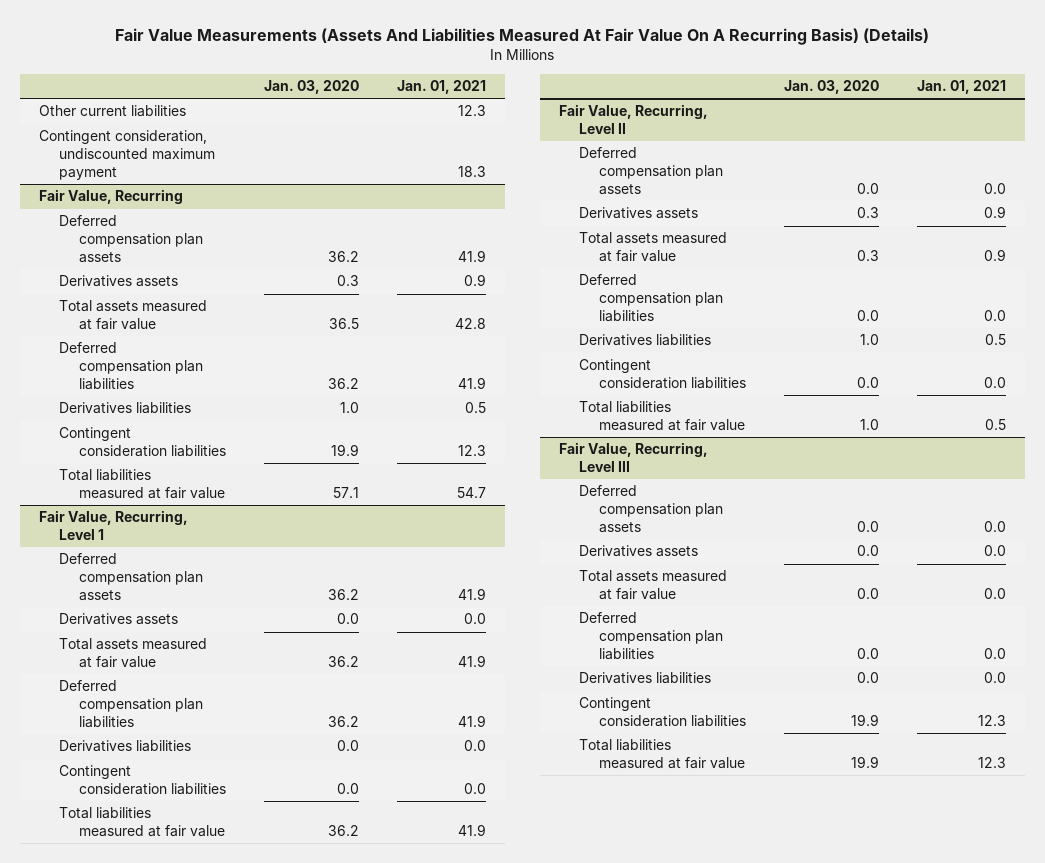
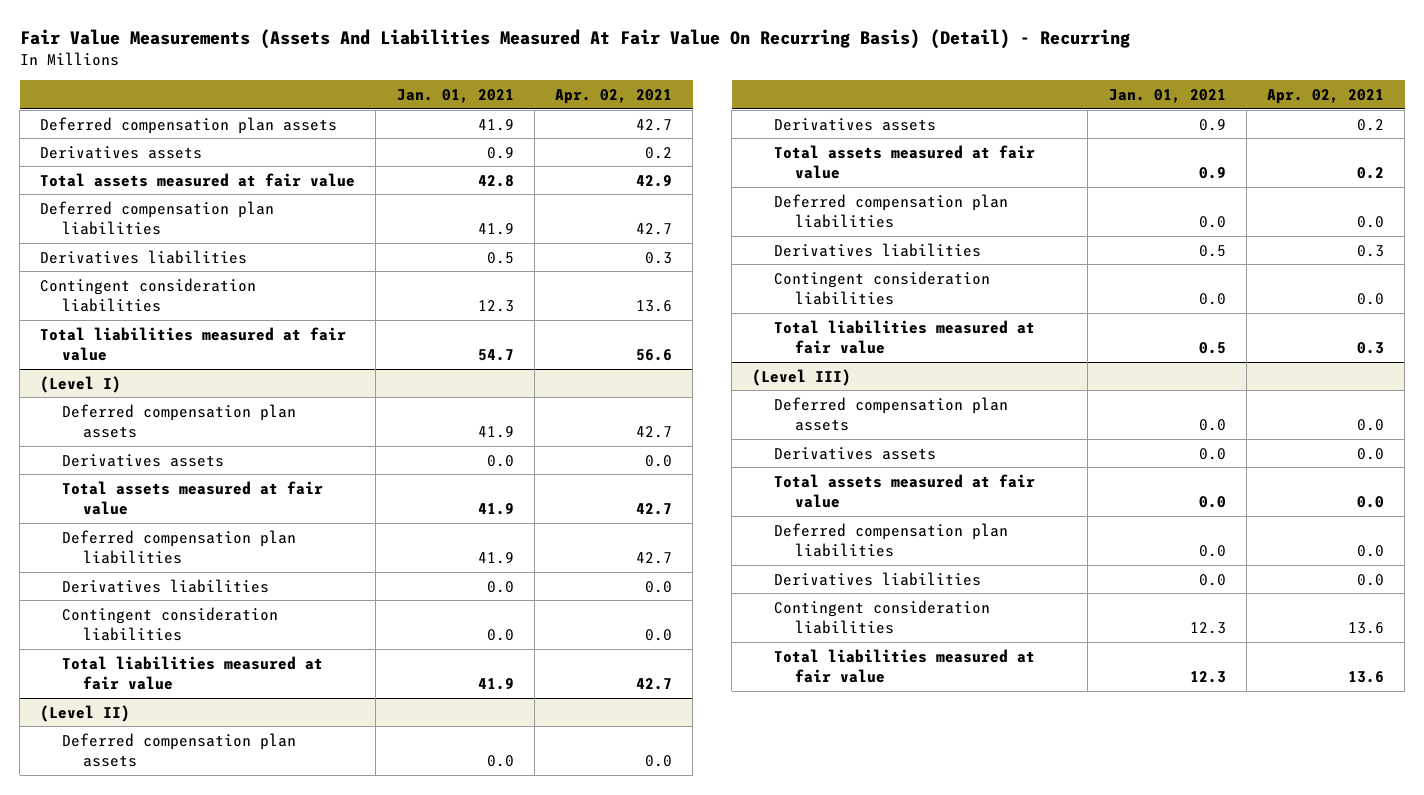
[115,28,930,46] Fair Value Measurements (Assets And Liabilities Measured At Fair Value On A Recurring Basis) (Details) -> [19,28,1130,49] Fair Value Measurements (Assets And Liabilities Measured At Fair Value On Recurring Basis) (Detail) - Recurring
[264,80,360,95] Jan. 03, 2020 -> none
none -> [554,88,672,104] Apr. 02, 2021
[38,105,186,118] Other current liabilities -> none
[38,130,215,180] Contingent consideration, undiscounted maximum payment -> none
[38,189,183,205] Fair Value, Recurring -> none
[38,510,188,541] Fair Value, Recurring, Level 1 -> none
none -> [40,375,122,393] (Level I)
[558,104,708,135] Fair Value, Recurring, Level II -> none
none -> [40,704,131,722] (Level II)
[558,442,708,473] Fair Value, Recurring, Level III -> none
none -> [752,368,852,386] (Level III)

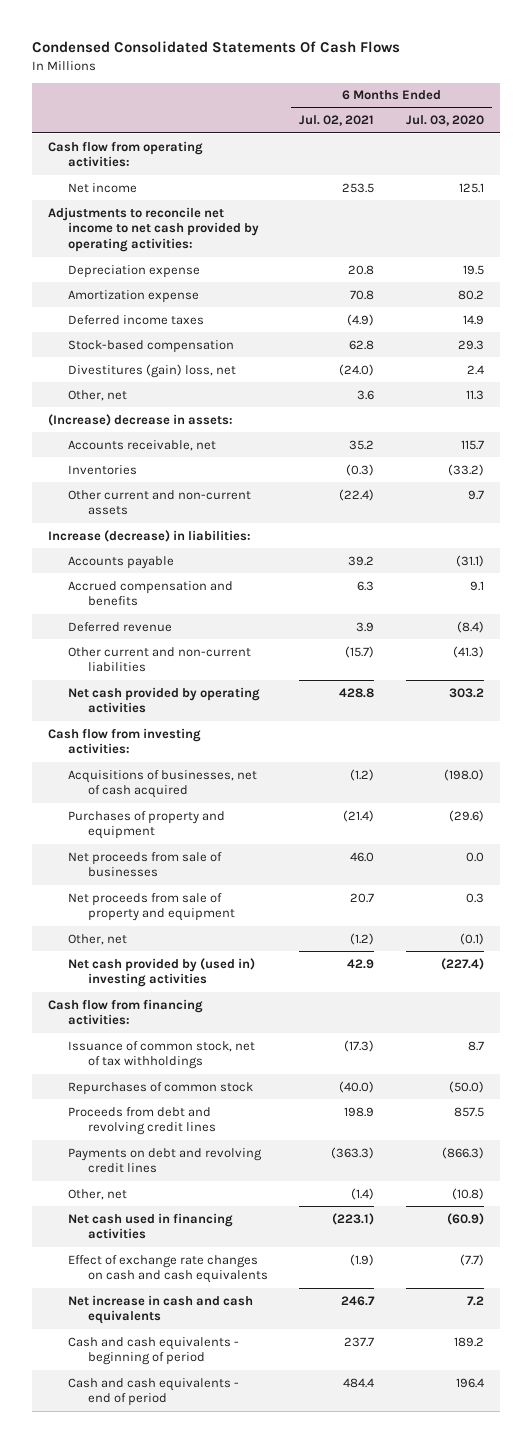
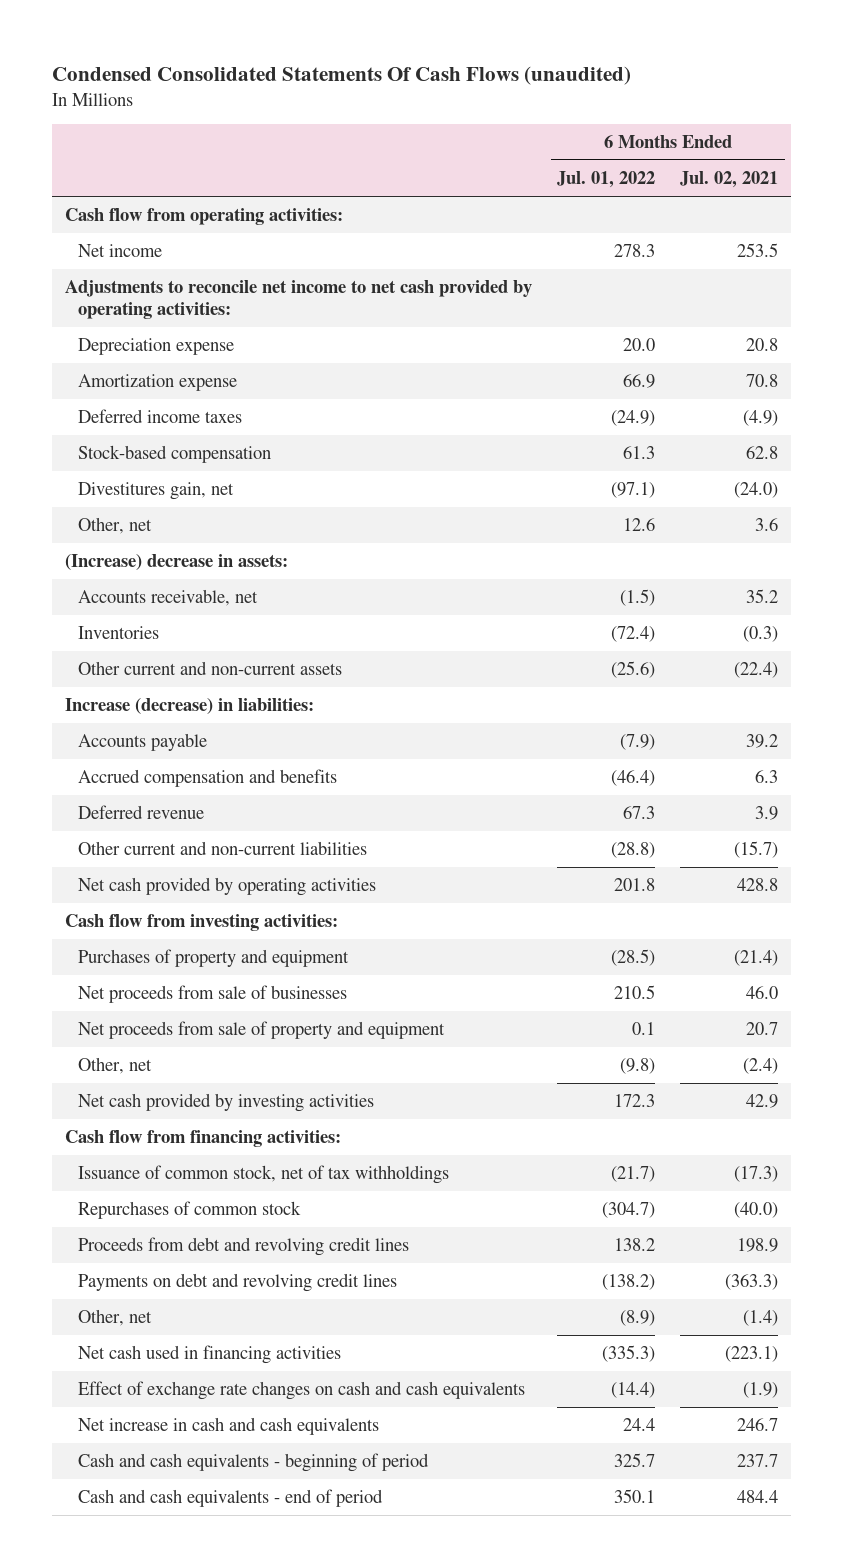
[31,41,400,54] Condensed Consolidated Statements Of Cash Flows -> [52,65,632,85] Condensed Consolidated Statements Of Cash Flows (unaudited)
[406,115,485,127] Jul. 03, 2020 -> none
none -> [557,171,656,189] Jul. 01, 2022
[67,363,236,378] Divestitures (gain) loss, net -> [78,482,235,501] Divestitures gain, net
[67,769,257,799] Acquisitions of businesses, net of cash acquired -> none
[350,932,375,945] (1.2) -> [743,1058,779,1075] (2.4)
[67,957,255,988] Net cash provided by (used in) investing activities -> [78,1093,375,1113] Net cash provided by investing activities

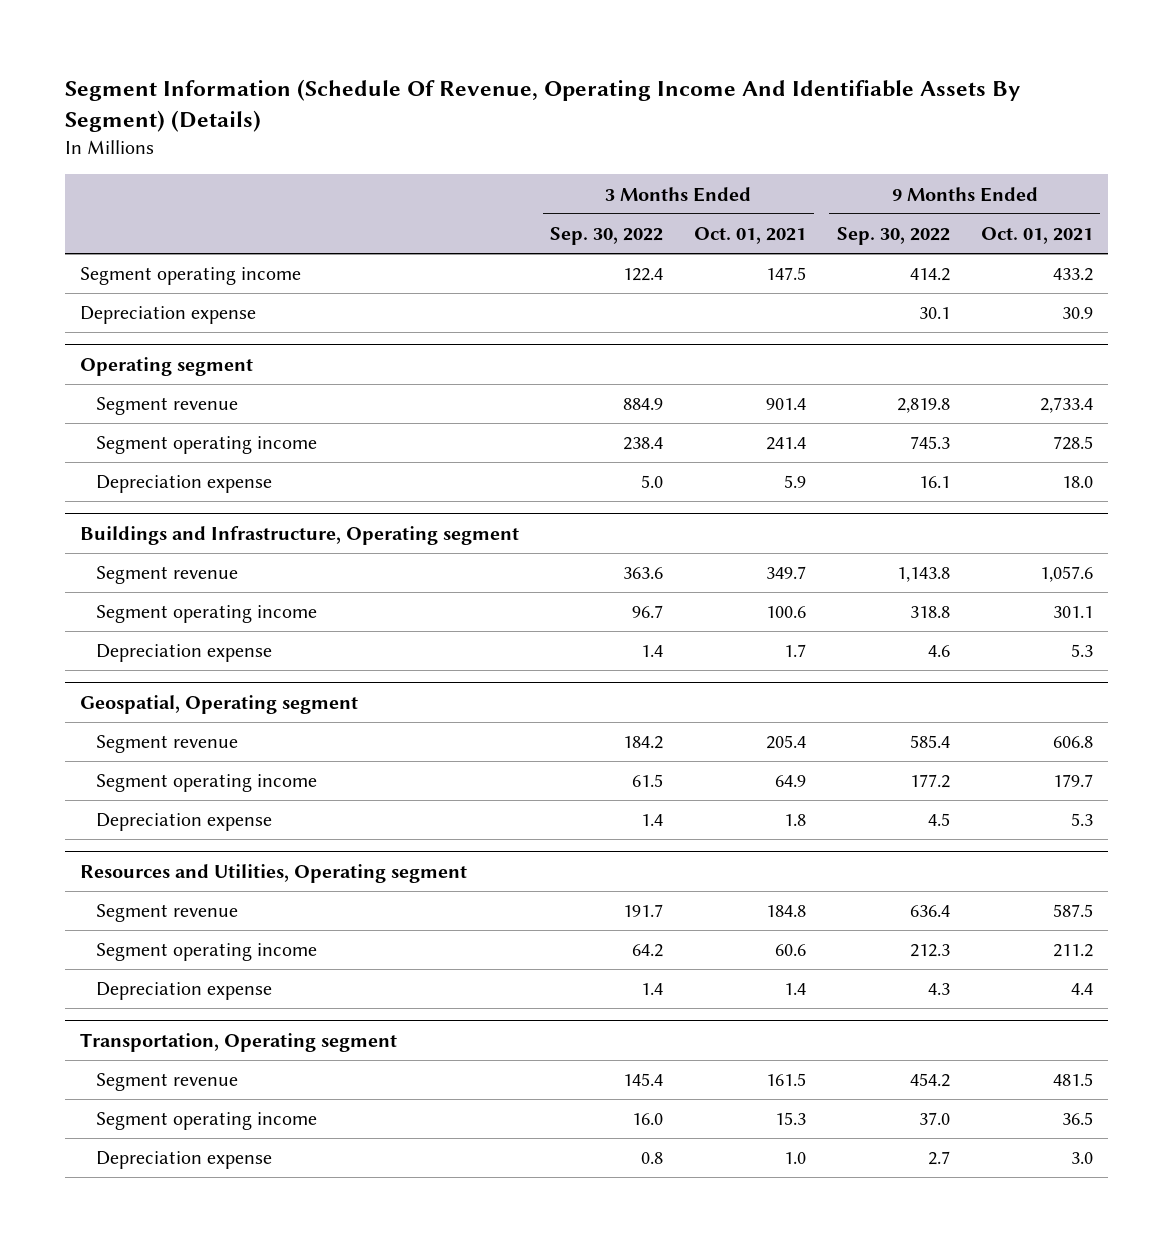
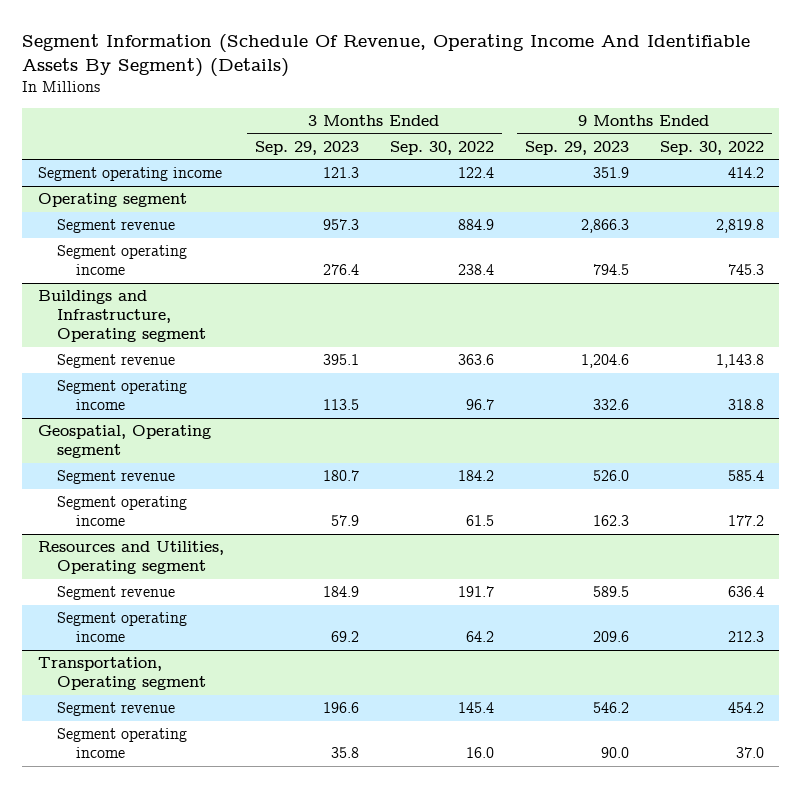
[694,227,807,245] Oct. 01, 2021 -> none
[980,227,1093,245] Oct. 01, 2021 -> none
none -> [254,140,359,155] Sep. 29, 2023
none -> [524,140,629,155] Sep. 29, 2023
[80,306,257,325] Depreciation expense -> none
[95,475,272,494] Depreciation expense -> none
[95,644,272,663] Depreciation expense -> none
[95,813,272,832] Depreciation expense -> none
[95,982,272,1001] Depreciation expense -> none
[95,1151,272,1170] Depreciation expense -> none

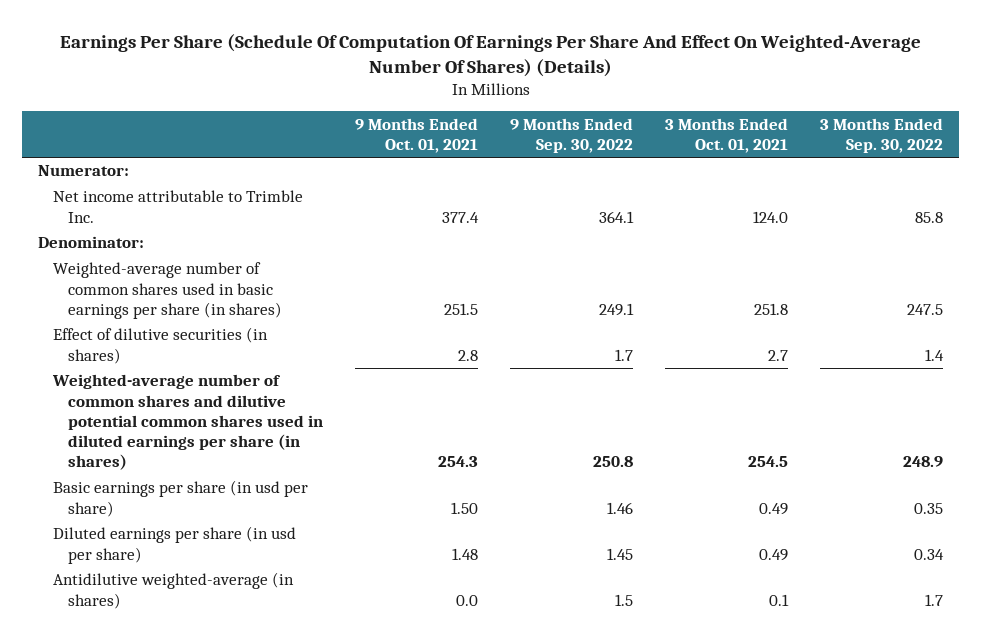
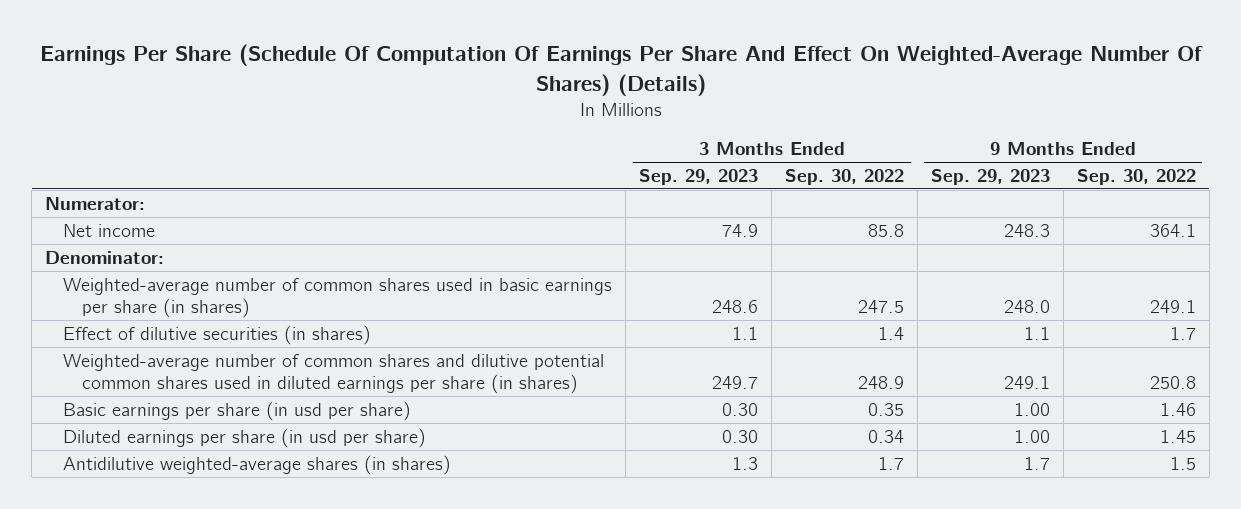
[355,117,479,153] 9 Months Ended Oct. 01, 2021 -> none
[665,117,789,153] 3 Months Ended Oct. 01, 2021 -> none
none -> [639,169,759,186] Sep. 29, 2023
none -> [930,169,1050,186] Sep. 29, 2023
[53,190,304,223] Net income attributable to Trimble Inc. -> [63,223,156,237] Net income
[53,572,295,609] Antidilutive weighted-average (in shares) -> [63,454,452,475] Antidilutive weighted-average shares (in shares)

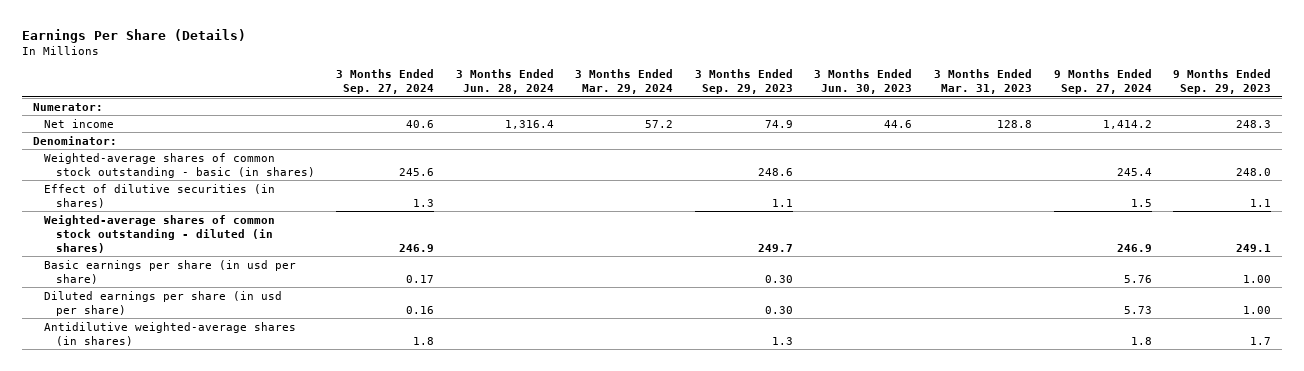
[39,44,1203,96] Earnings Per Share (Schedule Of Computation Of Earnings Per Share And Effect On Weighted-Average Number Of Shares) (Details) -> [22,28,247,43] Earnings Per Share (Details)
[785,169,905,186] Sep. 30, 2022 -> none
[1076,169,1196,186] Sep. 30, 2022 -> none
none -> [336,69,435,95] 3 Months Ended Sep. 27, 2024
none -> [455,69,554,95] 3 Months Ended Jun. 28, 2024
none -> [575,69,674,95] 3 Months Ended Mar. 29, 2024
none -> [814,69,913,95] 3 Months Ended Jun. 30, 2023
none -> [933,69,1032,95] 3 Months Ended Mar. 31, 2023
none -> [1053,69,1152,95] 9 Months Ended Sep. 27, 2024
[63,277,613,319] Weighted-average number of common shares used in basic earnings per share (in shares) -> [44,152,315,178] Weighted-average shares of common stock outstanding - basic (in shares)
[63,353,605,395] Weighted-average number of common shares and dilutive potential common shares used in diluted earnings per share (in shares) -> [44,214,276,253] Weighted-average shares of common stock outstanding - diluted (in shares)

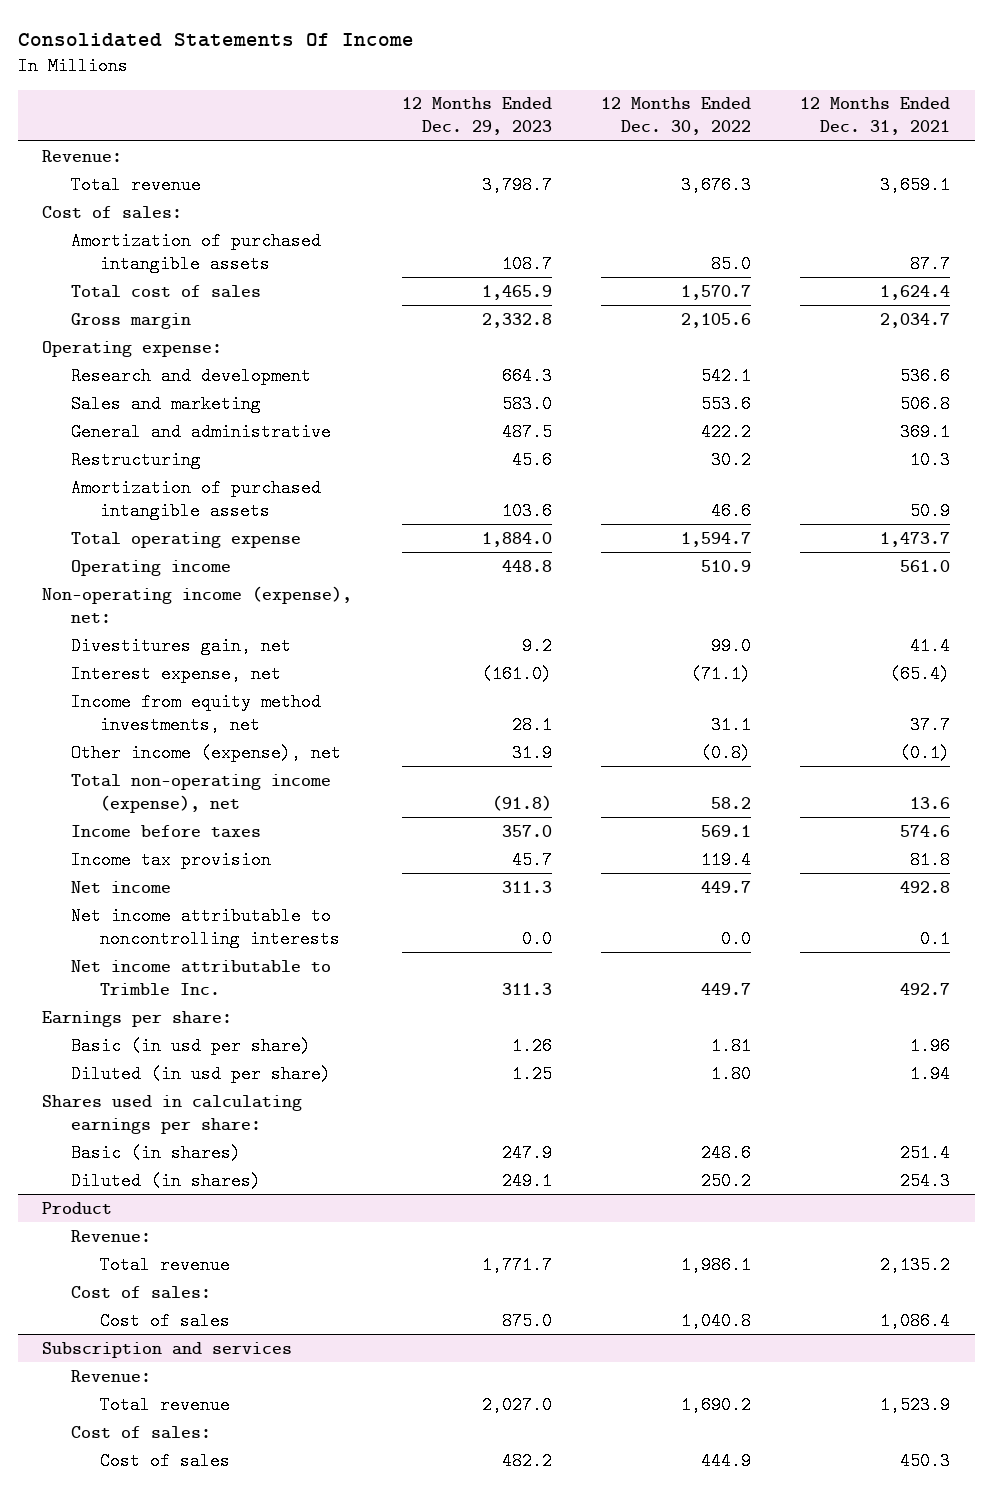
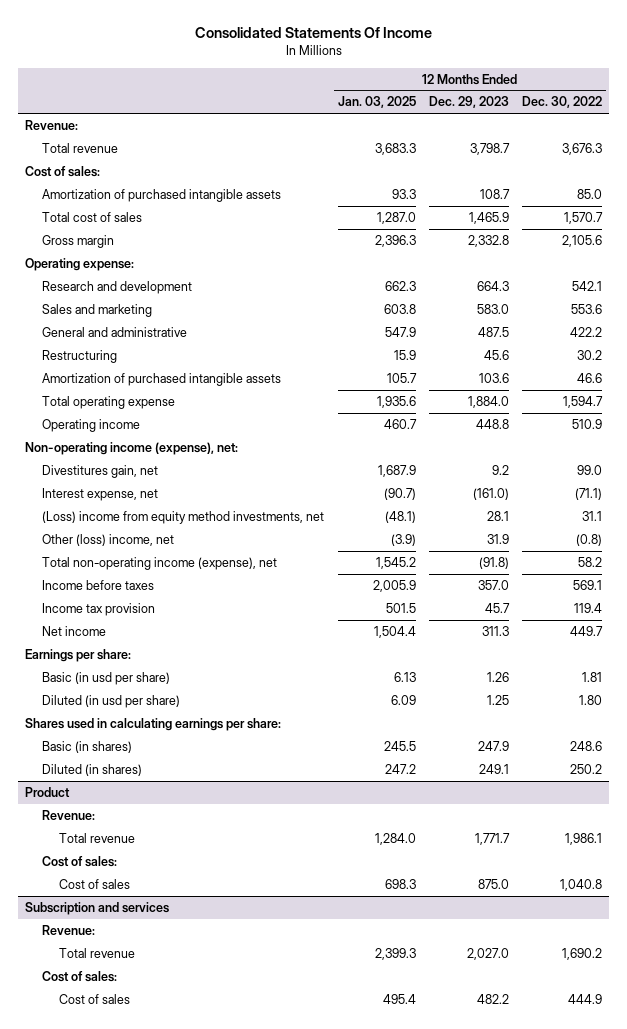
[800,97,951,136] 12 Months Ended Dec. 31, 2021 -> none
none -> [337,96,416,109] Jan. 03, 2025
[71,692,322,734] Income from equity method investments, net -> [42,510,325,524] (Loss) income from equity method investments, net
[71,743,342,762] Other income (expense), net -> [42,533,175,546] Other (loss) income, net
[71,906,341,948] Net income attributable to noncontrolling interests -> none
[71,959,332,995] Net income attributable to Trimble Inc. -> none

